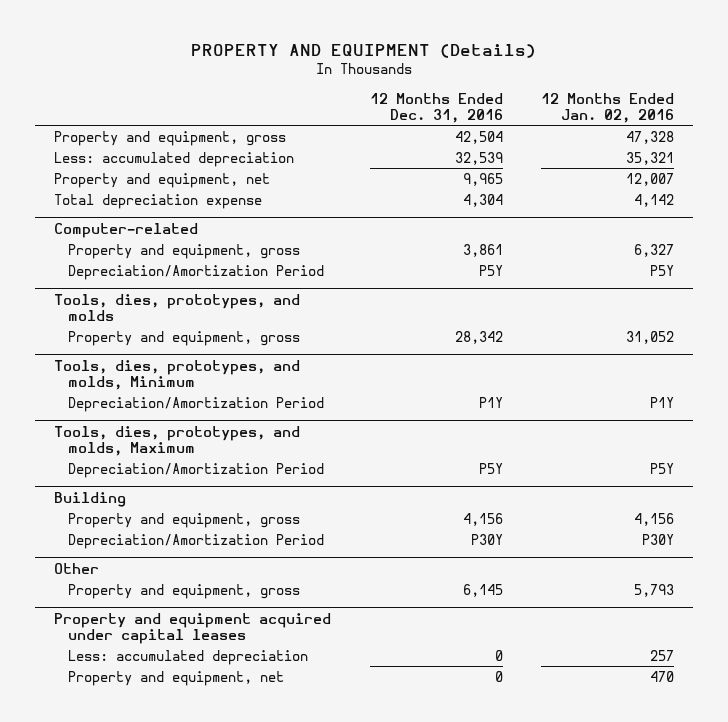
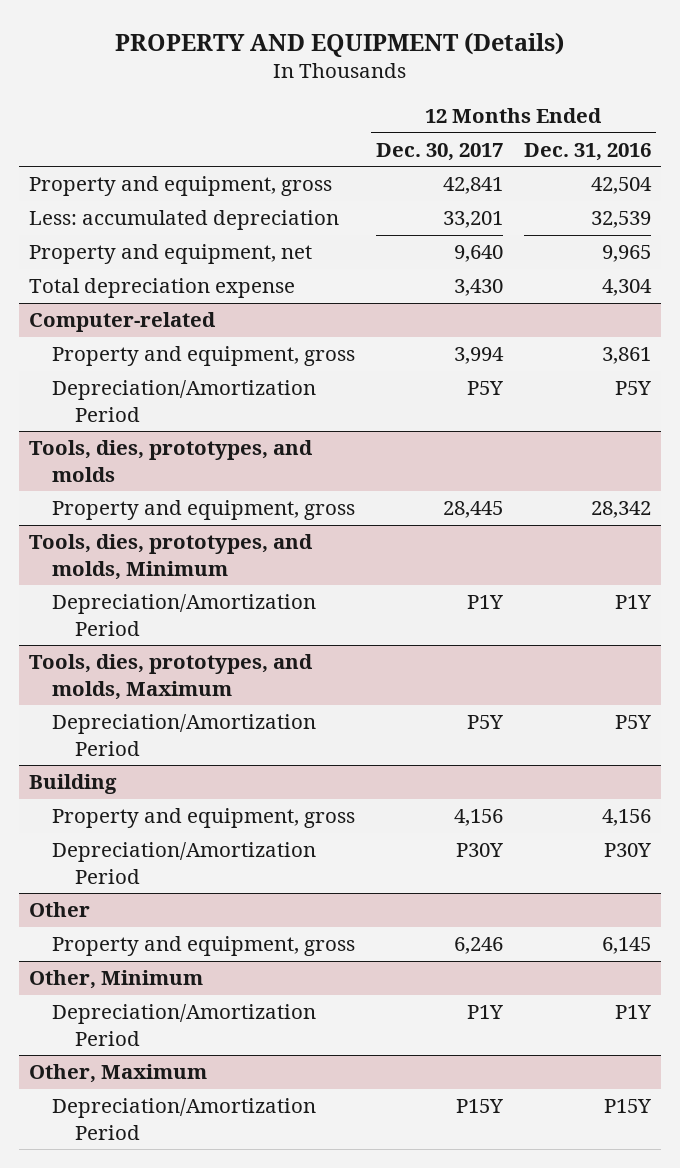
[540,92,674,123] 12 Months Ended Jan. 02, 2016 -> none
none -> [375,142,503,161] Dec. 30, 2017
[54,612,332,644] Property and equipment acquired under capital leases -> none
[67,649,308,665] Less: accumulated depreciation -> none
[67,670,284,686] Property and equipment, net -> none
none -> [29,970,204,990] Other, Minimum
none -> [52,1004,317,1046] Depreciation/Amortization Period
none -> [29,1064,208,1084] Other, Maximum
none -> [52,1098,317,1140] Depreciation/Amortization Period

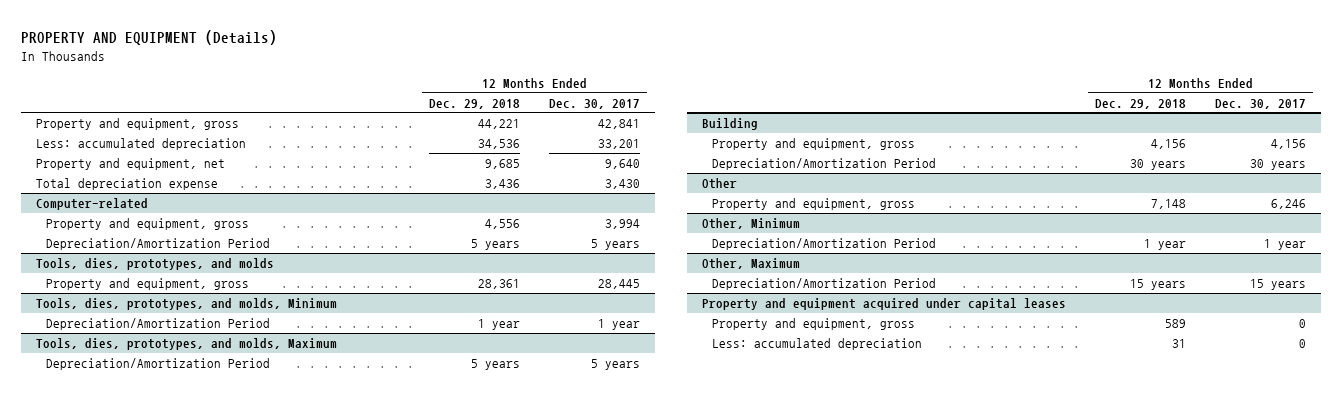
[523,142,651,161] Dec. 31, 2016 -> none
none -> [428,98,520,109] Dec. 29, 2018
[466,381,503,396] P5Y -> [591,239,641,251] 5 years
[466,595,503,610] P1Y -> [598,319,641,331] 1 year
[466,715,503,730] P5Y -> [591,359,641,371] 5 years
[455,843,503,858] P30Y -> [1250,159,1307,171] 30 years
[466,1005,503,1020] P1Y -> [1264,239,1307,251] 1 year
[455,1099,503,1114] P15Y -> [1250,279,1307,291] 15 years
none -> [701,298,1066,311] Property and equipment acquired under capital leases
none -> [712,318,916,331] Property and equipment, gross
none -> [712,338,923,351] Less: accumulated depreciation

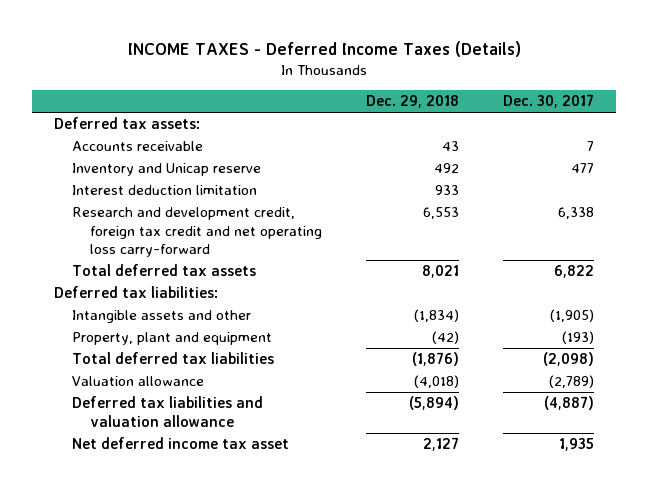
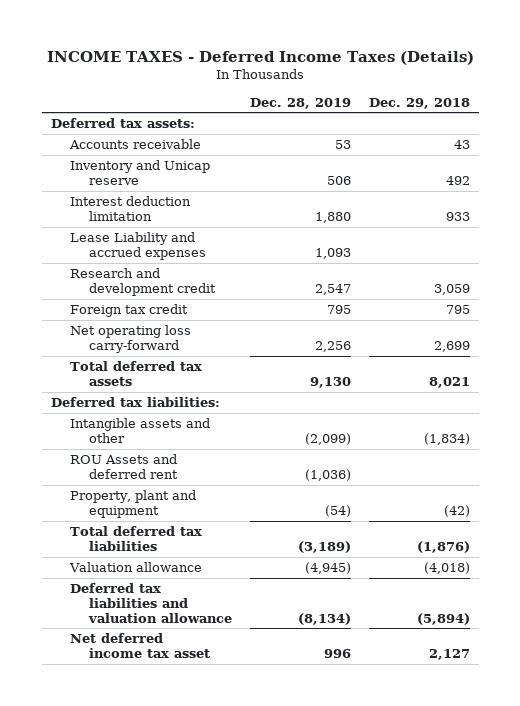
[502,94,594,109] Dec. 30, 2017 -> none
none -> [249,97,351,109] Dec. 28, 2019
[72,207,323,258] Research and development credit, foreign tax credit and net operating loss carry-forward -> none
none -> [69,232,207,260] Lease Liability and accrued expenses
none -> [69,268,217,296] Research and development credit
none -> [69,304,188,318] Foreign tax credit
none -> [69,325,191,353] Net operating loss carry-forward
none -> [69,454,179,479] ROU Assets and deferred rent

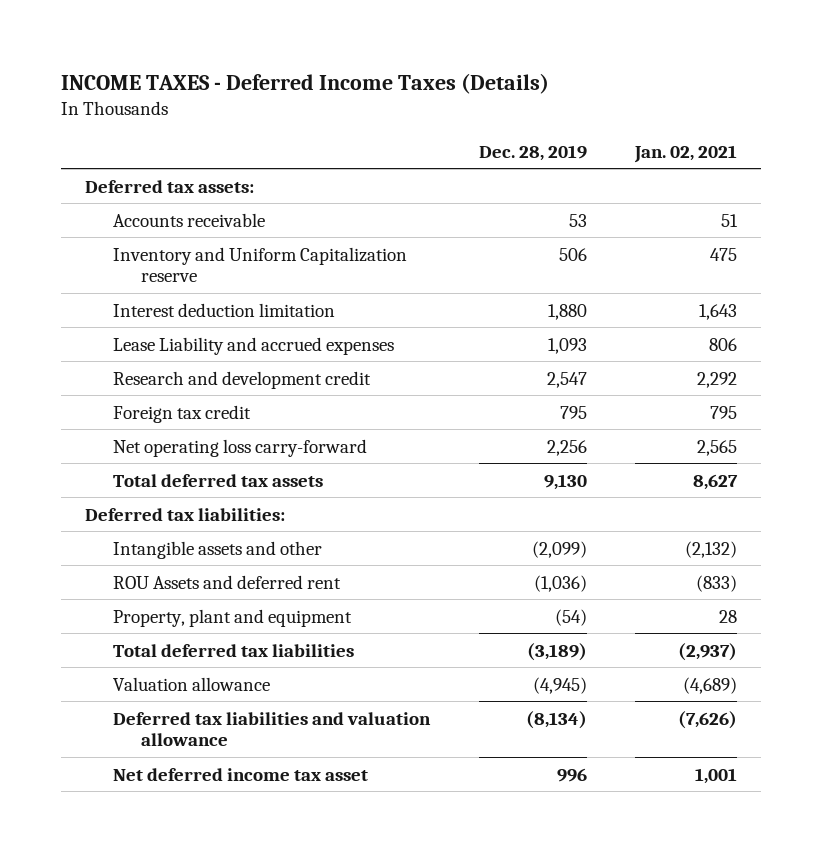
[368,97,470,109] Dec. 29, 2018 -> none
none -> [634,144,738,163] Jan. 02, 2021
[69,160,210,185] Inventory and Unicap reserve -> [112,246,407,283] Inventory and Uniform Capitalization reserve

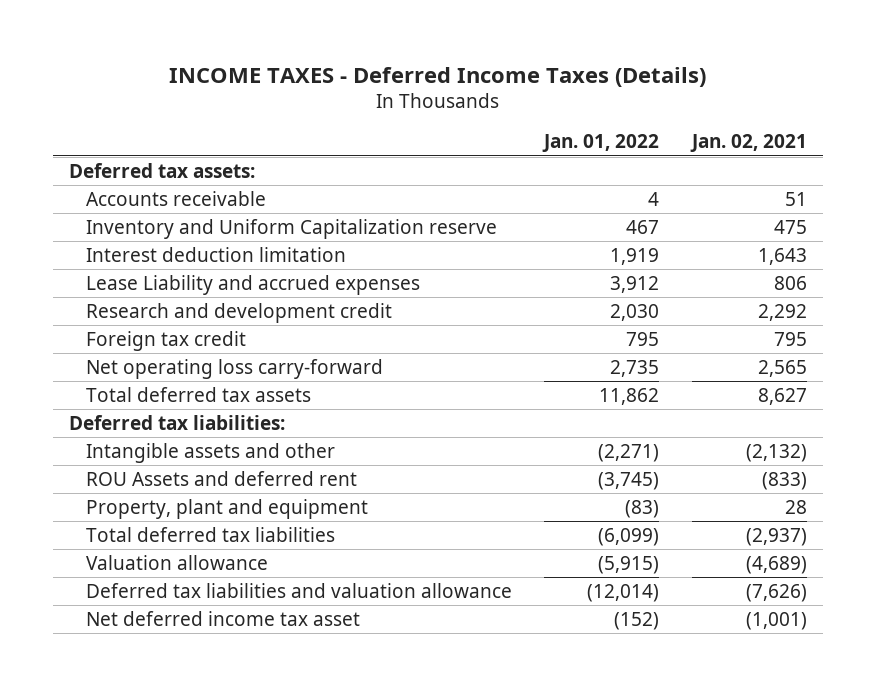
[478,144,587,161] Dec. 28, 2019 -> none
none -> [542,134,660,153] Jan. 01, 2022
[695,767,738,784] 1,001 -> [745,611,807,630] (1,001)

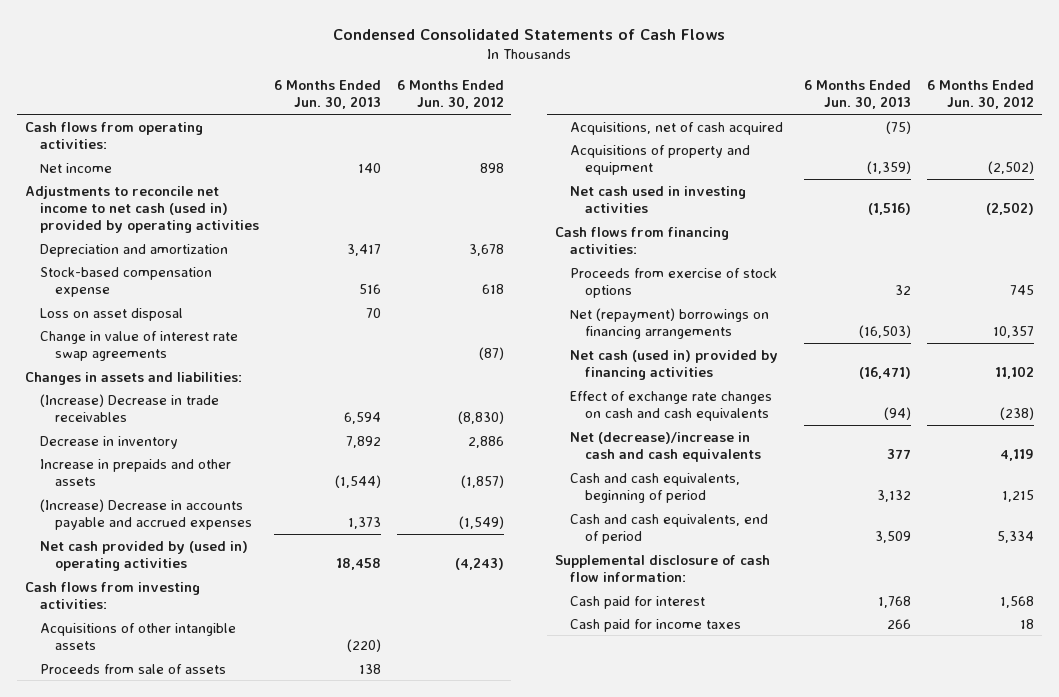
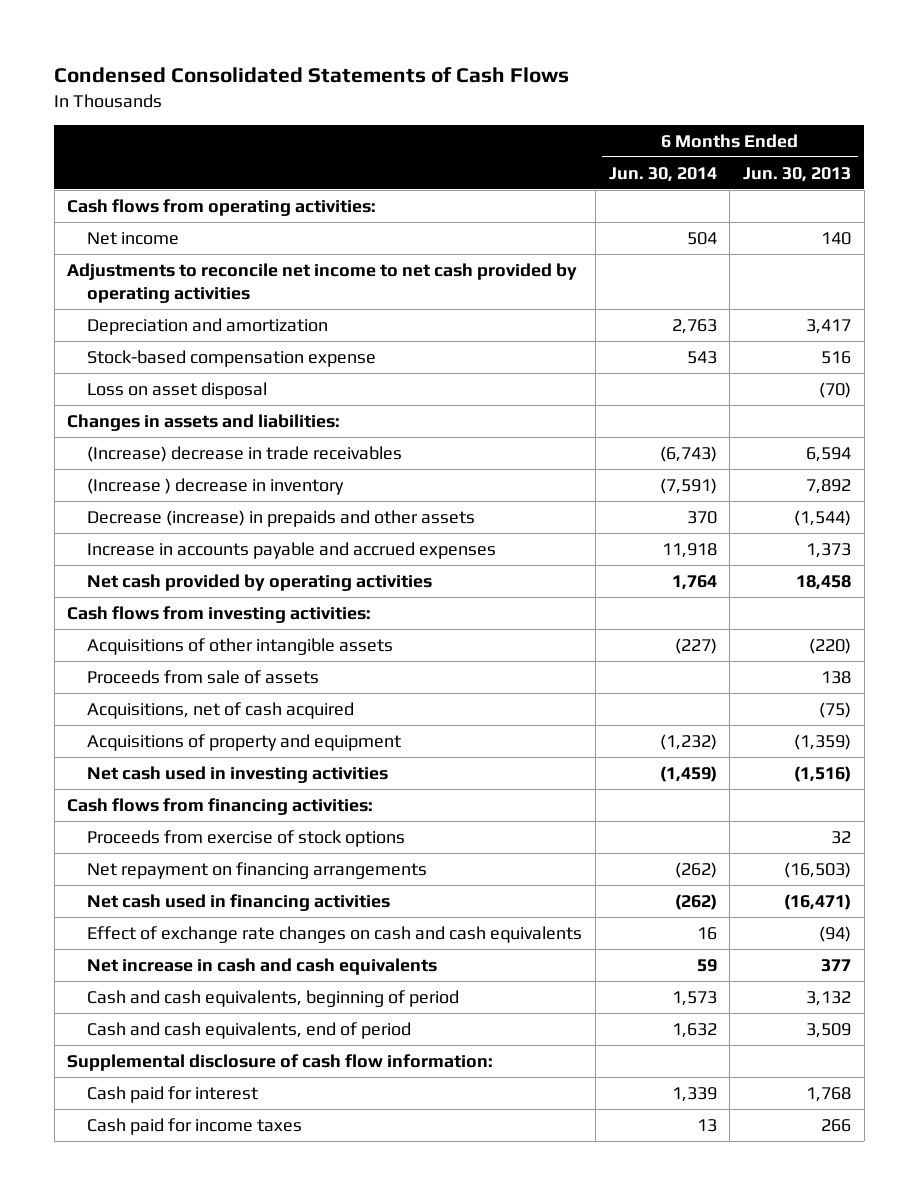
[396,80,504,110] 6 Months Ended Jun. 30, 2012 -> none
none -> [608,166,717,182] Jun. 30, 2014
[24,185,259,234] Adjustments to reconcile net income to net cash (used in) provided by operating activities -> [67,262,578,303] Adjustments to reconcile net income to net cash provided by operating activities
[39,330,238,361] Change in value of interest rate swap agreements -> none
[366,307,382,318] 70 -> [819,381,852,398] (70)
[39,393,219,422] (Increase) Decrease in trade receivables -> [87,445,403,462] (Increase) decrease in trade receivables
[39,435,178,449] Decrease in inventory -> [87,477,345,495] (Increase ) decrease in inventory
[39,458,231,486] Increase in prepaids and other assets -> [87,509,476,527] Decrease (increase) in prepaids and other assets
[39,498,252,530] (Increase) Decrease in accounts payable and accrued expenses -> [87,541,497,559] Increase in accounts payable and accrued expenses
[39,540,248,571] Net cash provided by (used in) operating activities -> [87,573,433,591] Net cash provided by operating activities
[569,307,769,339] Net (repayment) borrowings on financing arrangements -> [87,861,428,879] Net repayment on financing arrangements
[569,349,778,380] Net cash (used in) provided by financing activities -> [87,893,391,911] Net cash used in financing activities
[569,431,761,462] Net (decrease)/increase in cash and cash equivalents -> [87,957,438,975] Net increase in cash and cash equivalents

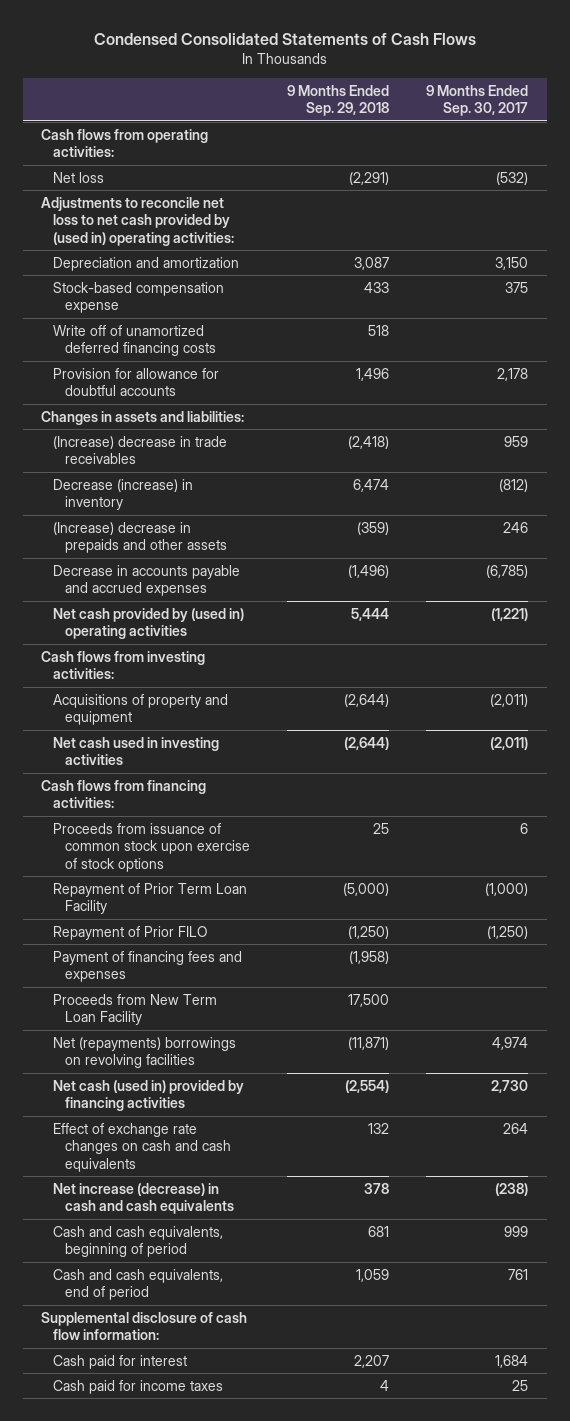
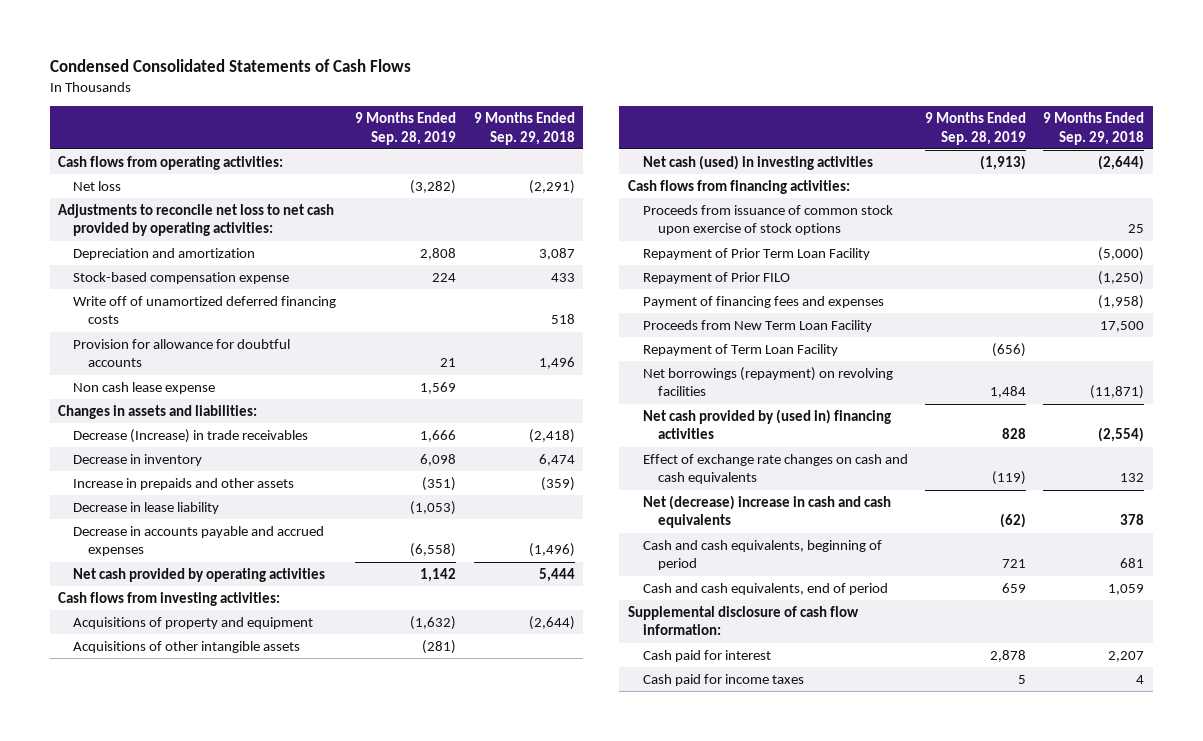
[426,84,529,117] 9 Months Ended Sep. 30, 2017 -> none
none -> [355,112,457,145] 9 Months Ended Sep. 28, 2019
[41,196,235,247] Adjustments to reconcile net loss to net cash provided by (used in) operating activities: -> [58,203,335,237] Adjustments to reconcile net loss to net cash provided by operating activities:
none -> [73,381,216,394] Non cash lease expense
[53,435,228,465] (Increase) decrease in trade receivables -> [73,428,309,443] Decrease (Increase) in trade receivables
[53,478,194,511] Decrease (increase) in inventory -> [73,453,203,466] Decrease in inventory
[53,521,228,554] (Increase) decrease in prepaids and other assets -> [73,477,295,490] Increase in prepaids and other assets
none -> [73,501,220,514] Decrease in lease liability
[53,607,245,640] Net cash provided by (used in) operating activities -> [73,567,326,582] Net cash provided by operating activities
none -> [73,640,301,653] Acquisitions of other intangible assets
[53,736,220,766] Net cash used in investing activities -> [642,154,873,170] Net cash (used) in investing activities
none -> [642,343,838,356] Repayment of Term Loan Facility
[53,1036,237,1069] Net (repayments) borrowings on revolving facilities -> [642,366,893,397] Net borrowings (repayment) on revolving facilities
[53,1079,245,1112] Net cash (used in) provided by financing activities -> [642,408,891,440] Net cash provided by (used in) financing activities
[53,1182,235,1215] Net increase (decrease) in cash and cash equivalents -> [642,494,891,529] Net (decrease) increase in cash and cash equivalents

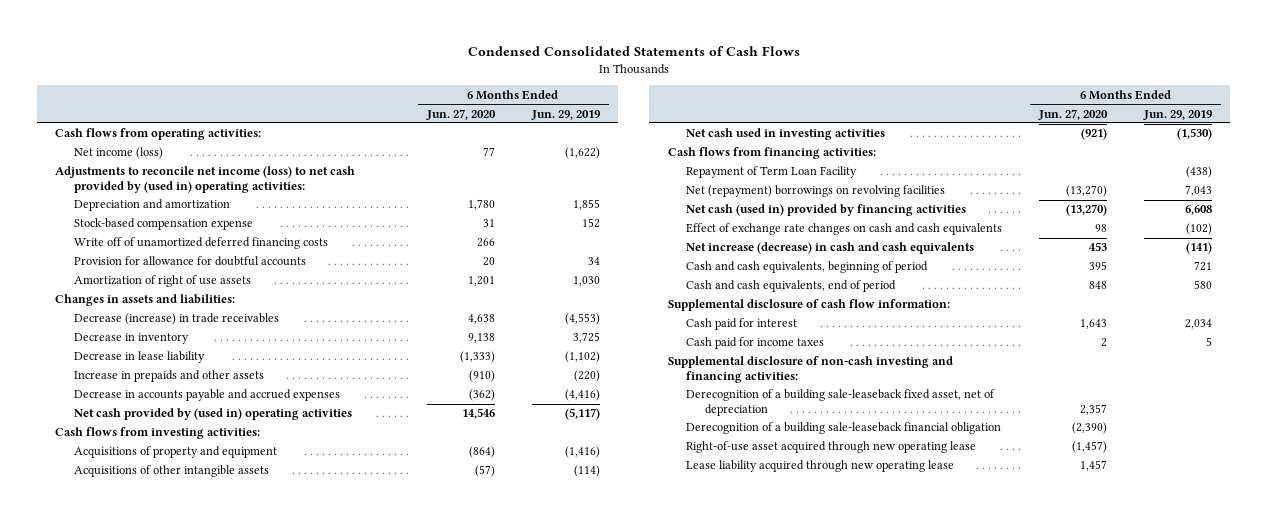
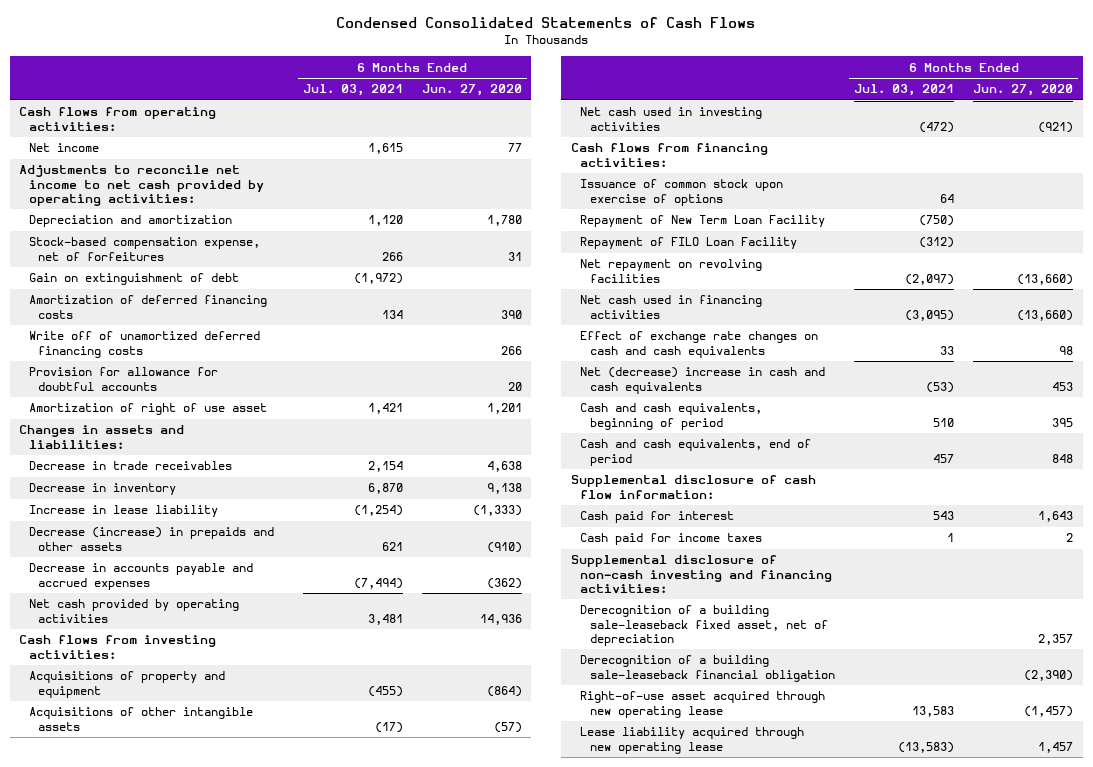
[530,109,600,120] Jun. 29, 2019 -> none
none -> [302,84,403,97] Jul. 03, 2021
[74,147,164,160] Net income (loss) -> [28,143,99,153] Net income
[55,166,356,194] Adjustments to reconcile net income (loss) to net cash provided by (used in) operating activities: -> [19,165,264,206] Adjustments to reconcile net income to net cash provided by operating activities:
[74,218,254,231] Stock-based compensation expense -> [28,237,260,261] Stock-based compensation expense, net of forfeitures
none -> [28,273,239,286] Gain on extinguishment of debt
none -> [28,295,267,319] Amortization of deferred financing costs
[74,275,252,288] Amortization of right of use assets -> [28,403,267,416] Amortization of right of use asset
[74,313,280,326] Decrease (increase) in trade receivables -> [28,461,232,471] Decrease in trade receivables
[74,351,206,364] Decrease in lease liability -> [28,505,218,518] Increase in lease liability
[74,370,265,383] Increase in prepaids and other assets -> [28,527,274,551] Decrease (increase) in prepaids and other assets
[74,408,353,421] Net cash provided by (used in) operating activities -> [28,599,239,623] Net cash provided by operating activities
[462,408,496,420] 14,546 -> [479,613,522,625] 14,936
none -> [580,179,784,206] Issuance of common stock upon exercise of options
[686,166,858,179] Repayment of Term Loan Facility -> [580,215,826,228] Repayment of New Term Loan Facility
none -> [580,237,798,250] Repayment of FILO Loan Facility
[686,185,946,198] Net (repayment) borrowings on revolving facilities -> [580,259,763,283] Net repayment on revolving facilities
[1066,185,1108,198] (13,270) -> [1017,273,1074,285] (13,660)
[686,204,967,217] Net cash (used in) provided by financing activities -> [580,295,763,319] Net cash used in financing activities
[1066,204,1108,217] (13,270) -> [1017,309,1074,321] (13,660)
[686,242,975,255] Net increase (decrease) in cash and cash equivalents -> [580,367,826,394] Net (decrease) increase in cash and cash equivalents

